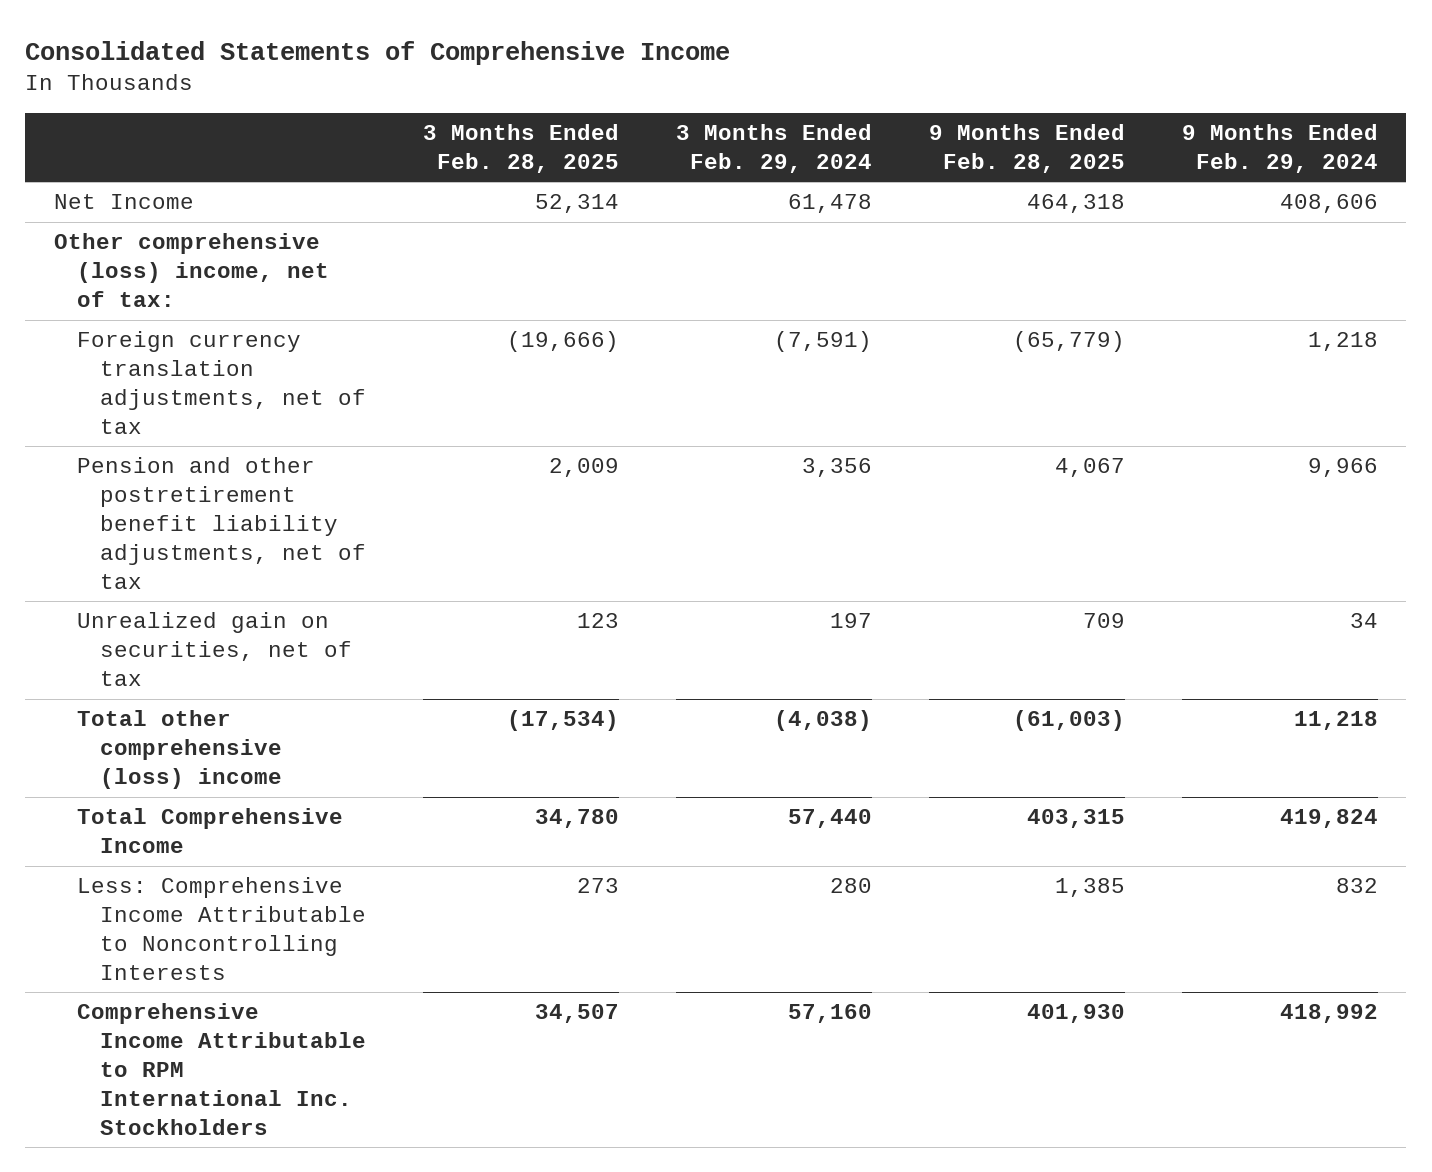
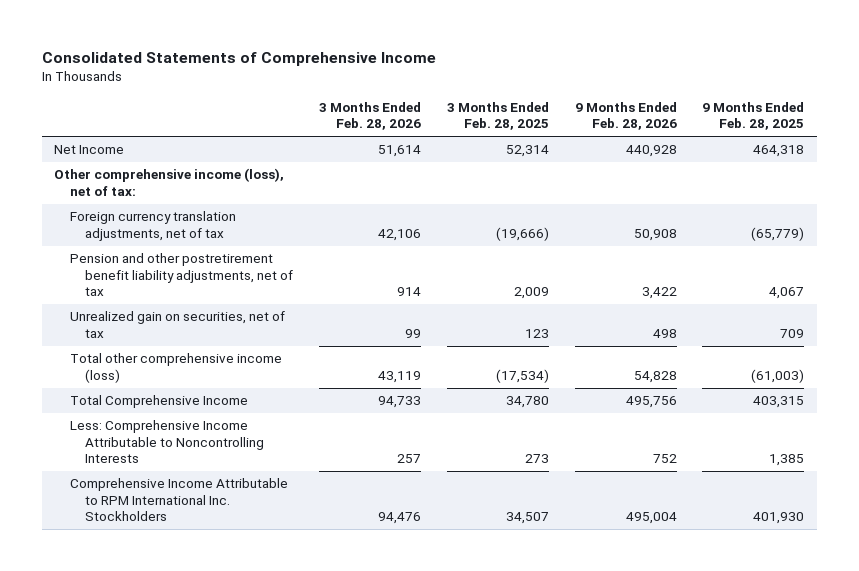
[676,123,873,173] 3 Months Ended Feb. 29, 2024 -> none
[1181,123,1378,173] 9 Months Ended Feb. 29, 2024 -> none
none -> [318,102,421,131] 3 Months Ended Feb. 28, 2026
none -> [574,102,677,131] 9 Months Ended Feb. 28, 2026
[53,233,330,307] Other comprehensive (loss) income, net of tax: -> [54,168,285,196] Other comprehensive income (loss), net of tax:
[77,710,283,789] Total other comprehensive (loss) income -> [69,353,282,383] Total other comprehensive income (loss)

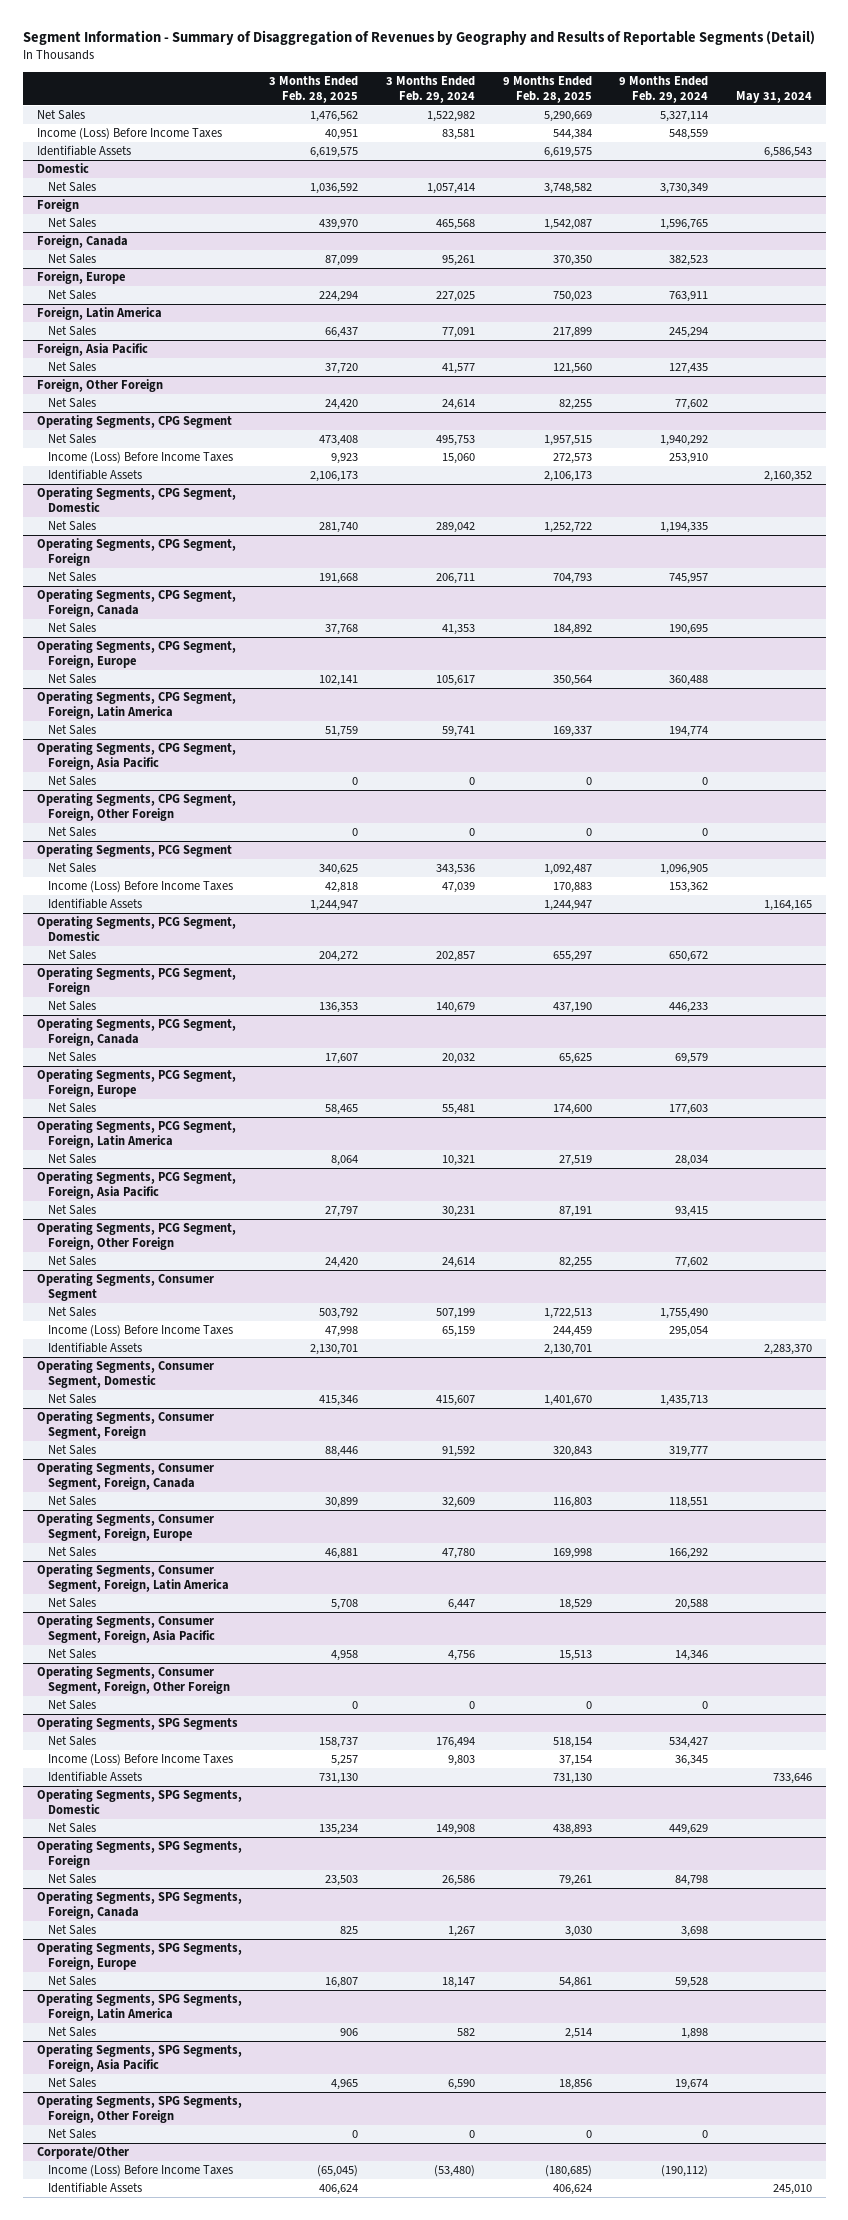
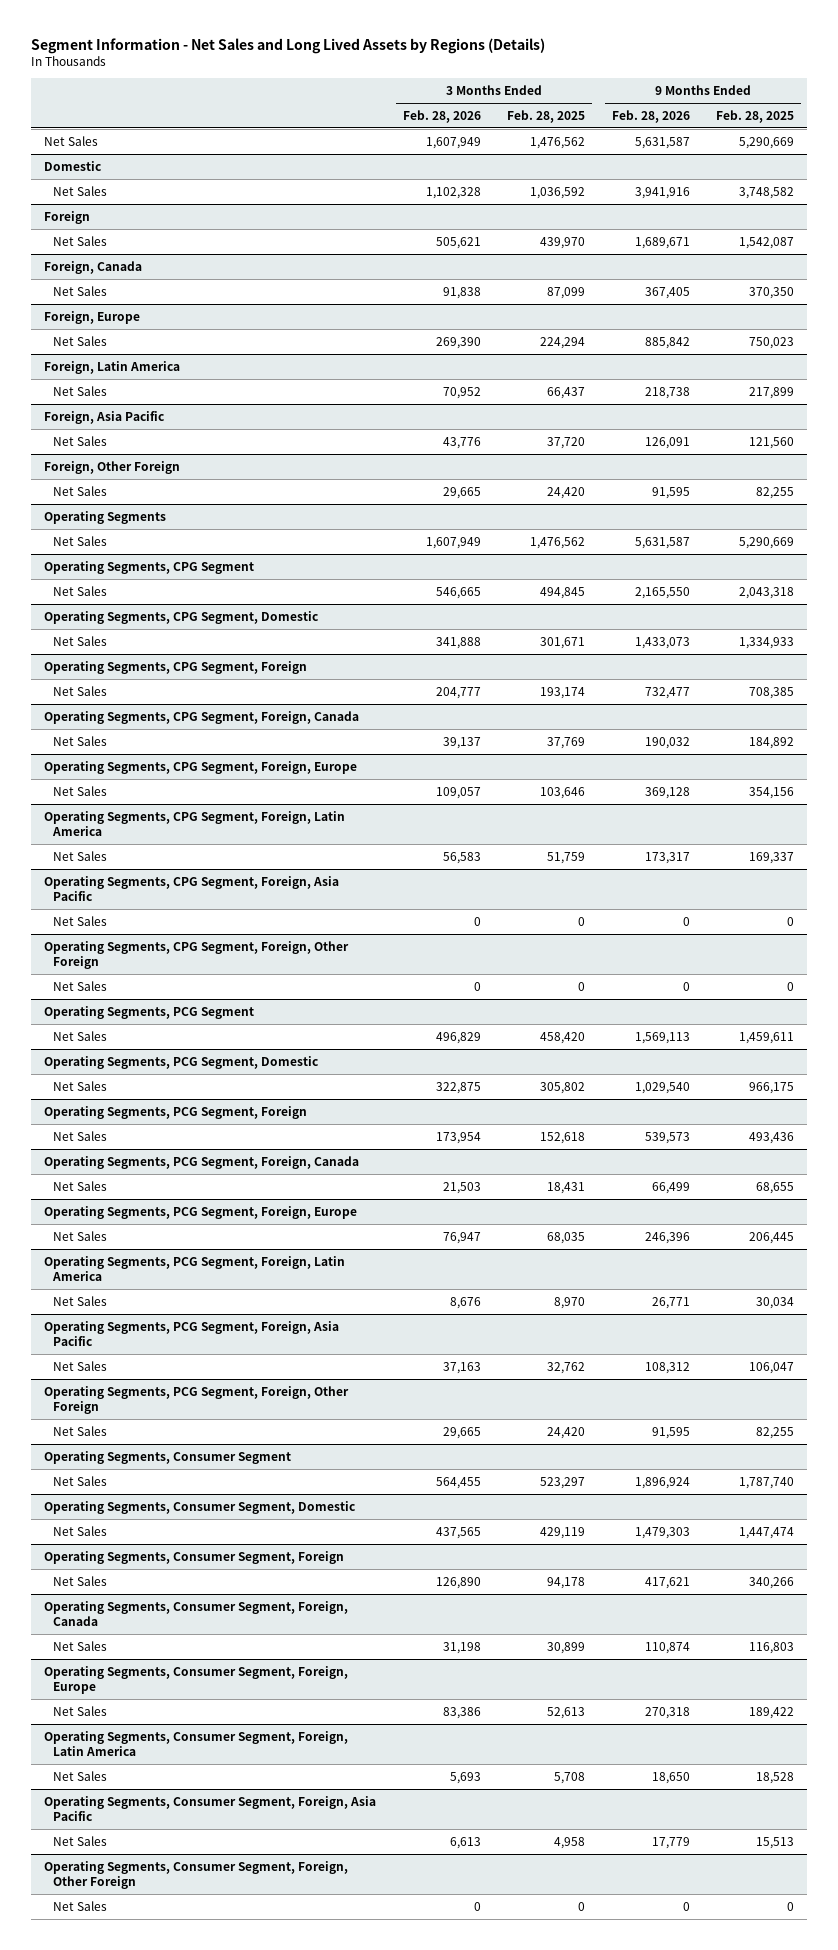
[22,30,815,46] Segment Information - Summary of Disaggregation of Revenues by Geography and Results of Reportable Segments (Detail) -> [30,37,545,54] Segment Information - Net Sales and Long Lived Assets by Regions (Details)
[385,76,475,103] 3 Months Ended Feb. 29, 2024 -> none
[619,76,709,103] 9 Months Ended Feb. 29, 2024 -> none
[735,90,812,103] May 31, 2024 -> none
none -> [402,109,481,123] Feb. 28, 2026
none -> [611,109,690,123] Feb. 28, 2026
[36,128,222,141] Income (Loss) Before Income Taxes -> none
[36,145,131,157] Identifiable Assets -> none
none -> [44,510,167,524] Operating Segments
none -> [53,535,108,546] Net Sales
[48,452,234,465] Income (Loss) Before Income Taxes -> none
[48,469,143,481] Identifiable Assets -> none
[319,435,359,447] 473,408 -> [540,586,586,599] 494,845
[543,435,592,447] 1,957,515 -> [738,586,794,599] 2,043,318
[319,522,359,534] 281,740 -> [540,636,586,649] 301,671
[543,522,592,534] 1,252,722 -> [738,636,794,649] 1,334,933
[319,573,359,585] 191,668 -> [540,686,586,699] 193,174
[552,573,592,585] 704,793 -> [748,686,794,699] 708,385
[325,624,359,636] 37,768 -> [547,736,586,749] 37,769
[319,675,359,687] 102,141 -> [540,786,586,799] 103,646
[552,675,592,687] 350,564 -> [748,786,794,799] 354,156
[48,881,234,894] Income (Loss) Before Income Taxes -> none
[48,898,143,910] Identifiable Assets -> none
[319,864,359,876] 340,625 -> [540,1031,586,1044] 458,420
[543,864,592,876] 1,092,487 -> [738,1031,794,1044] 1,459,611
[319,951,359,963] 204,272 -> [540,1081,586,1094] 305,802
[552,951,592,963] 655,297 -> [748,1081,794,1094] 966,175
[319,1002,359,1014] 136,353 -> [540,1131,586,1144] 152,618
[552,1002,592,1014] 437,190 -> [748,1131,794,1144] 493,436
[325,1053,359,1065] 17,607 -> [547,1181,586,1194] 18,431
[558,1053,592,1065] 65,625 -> [755,1181,794,1194] 68,655
[325,1104,359,1116] 58,465 -> [547,1231,586,1244] 68,035
[552,1104,592,1116] 174,600 -> [748,1231,794,1244] 206,445
[331,1155,359,1167] 8,064 -> [554,1296,586,1309] 8,970
[558,1155,592,1167] 27,519 -> [755,1296,794,1309] 30,034
[325,1206,359,1218] 27,797 -> [547,1361,586,1374] 32,762
[558,1206,592,1218] 87,191 -> [748,1361,794,1374] 106,047
[48,1325,234,1338] Income (Loss) Before Income Taxes -> none
[48,1342,143,1354] Identifiable Assets -> none
[319,1308,359,1320] 503,792 -> [540,1476,586,1489] 523,297
[543,1308,592,1320] 1,722,513 -> [738,1476,794,1489] 1,787,740
[319,1395,359,1407] 415,346 -> [540,1526,586,1539] 429,119
[543,1395,592,1407] 1,401,670 -> [738,1526,794,1539] 1,447,474
[325,1446,359,1458] 88,446 -> [547,1576,586,1589] 94,178
[552,1446,592,1458] 320,843 -> [748,1576,794,1589] 340,266
[325,1548,359,1560] 46,881 -> [547,1706,586,1719] 52,613
[552,1548,592,1560] 169,998 -> [748,1706,794,1719] 189,422
[558,1599,592,1611] 18,529 -> [755,1771,794,1784] 18,528
[36,1717,238,1731] Operating Segments, SPG Segments -> none
[48,1736,97,1747] Net Sales -> none
[48,1754,234,1767] Income (Loss) Before Income Taxes -> none
[48,1771,143,1783] Identifiable Assets -> none
[36,1789,242,1814] Operating Segments, SPG Segments, Domestic -> none
[48,1823,97,1834] Net Sales -> none
[36,1840,242,1868] Operating Segments, SPG Segments, Foreign -> none
[48,1874,97,1885] Net Sales -> none
[36,1891,242,1919] Operating Segments, SPG Segments, Foreign, Canada -> none
[48,1925,97,1936] Net Sales -> none
[36,1942,242,1970] Operating Segments, SPG Segments, Foreign, Europe -> none
[48,1976,97,1987] Net Sales -> none
[36,1993,242,2021] Operating Segments, SPG Segments, Foreign, Latin America -> none
[48,2027,97,2038] Net Sales -> none
[36,2044,242,2072] Operating Segments, SPG Segments, Foreign, Asia Pacific -> none
[48,2078,97,2089] Net Sales -> none
[36,2095,242,2123] Operating Segments, SPG Segments, Foreign, Other Foreign -> none
[48,2129,97,2140] Net Sales -> none
[36,2147,129,2160] Corporate/Other -> none
[48,2165,234,2178] Income (Loss) Before Income Taxes -> none
[48,2182,143,2194] Identifiable Assets -> none

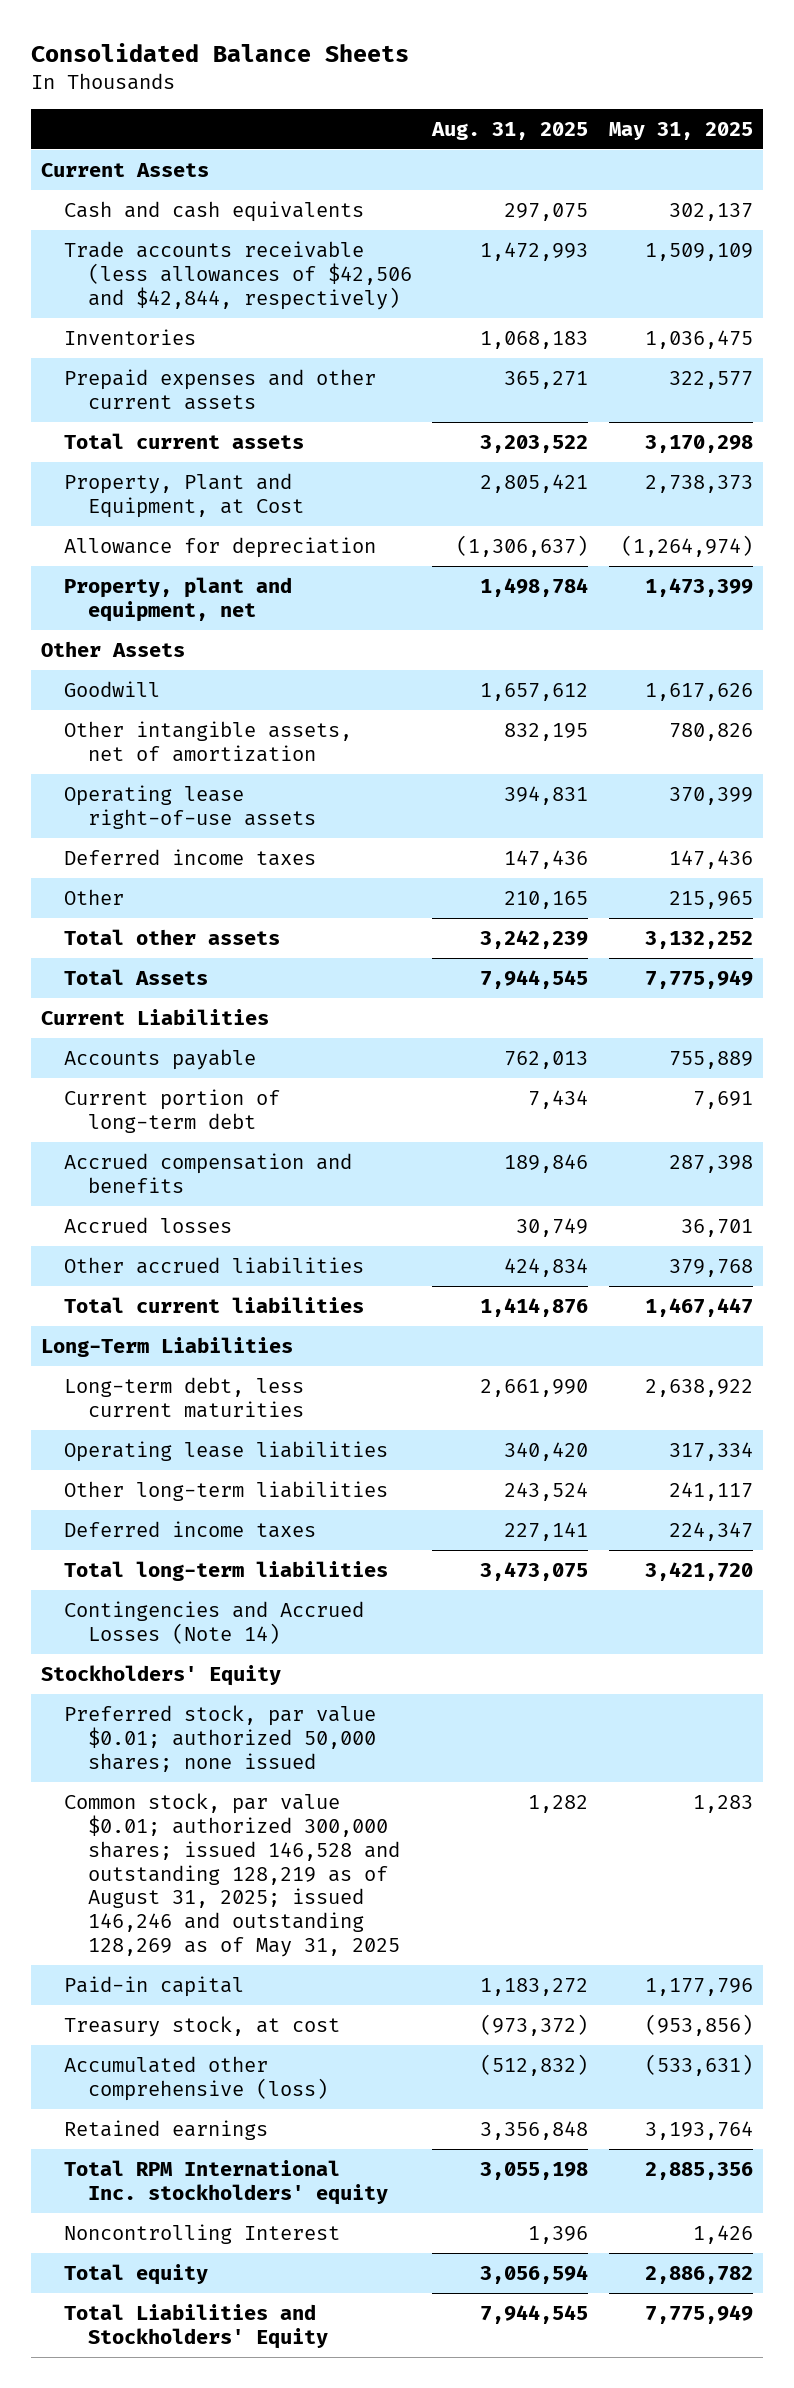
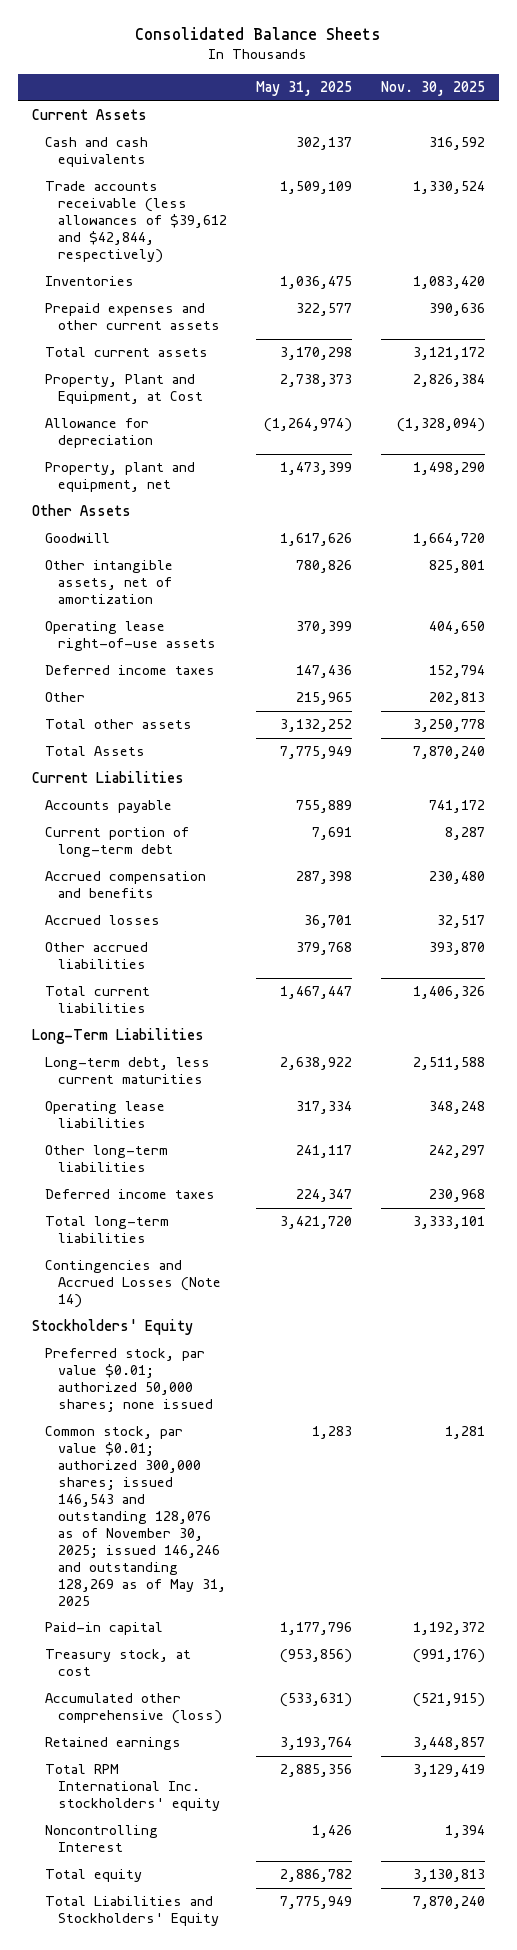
[431,122,589,141] Aug. 31, 2025 -> none
none -> [380,81,485,97] Nov. 30, 2025
[64,240,412,310] Trade accounts receivable (less allowances of $42,506 and $42,844, respectively) -> [45,181,228,264] Trade accounts receivable (less allowances of $39,612 and $42,844, respectively)
[64,1792,400,1958] Common stock, par value $0.01; authorized 300,000 shares; issued 146,528 and outstanding 128,219 as of August 31, 2025; issued 146,246 and outstanding 128,269 as of May 31, 2025 -> [45,1426,227,1606] Common stock, par value $0.01; authorized 300,000 shares; issued 146,543 and outstanding 128,076 as of November 30, 2025; issued 146,246 and outstanding 128,269 as of May 31, 2025

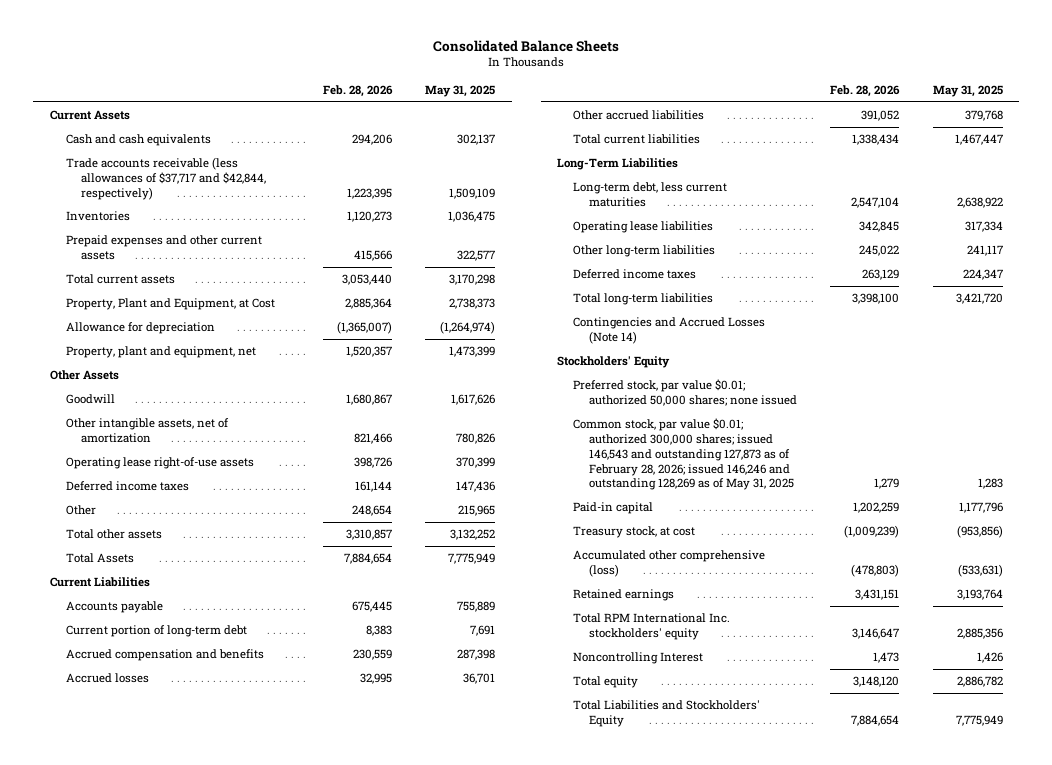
[380,81,485,97] Nov. 30, 2025 -> none
none -> [322,85,393,98] Feb. 28, 2026
[45,181,228,264] Trade accounts receivable (less allowances of $39,612 and $42,844, respectively) -> [65,157,267,200] Trade accounts receivable (less allowances of $37,717 and $42,844, respectively)
[45,1426,227,1606] Common stock, par value $0.01; authorized 300,000 shares; issued 146,543 and outstanding 128,076 as of November 30, 2025; issued 146,246 and outstanding 128,269 as of May 31, 2025 -> [573,418,794,491] Common stock, par value $0.01; authorized 300,000 shares; issued 146,543 and outstanding 127,873 as of February 28, 2026; issued 146,246 and outstanding 128,269 as of May 31, 2025

